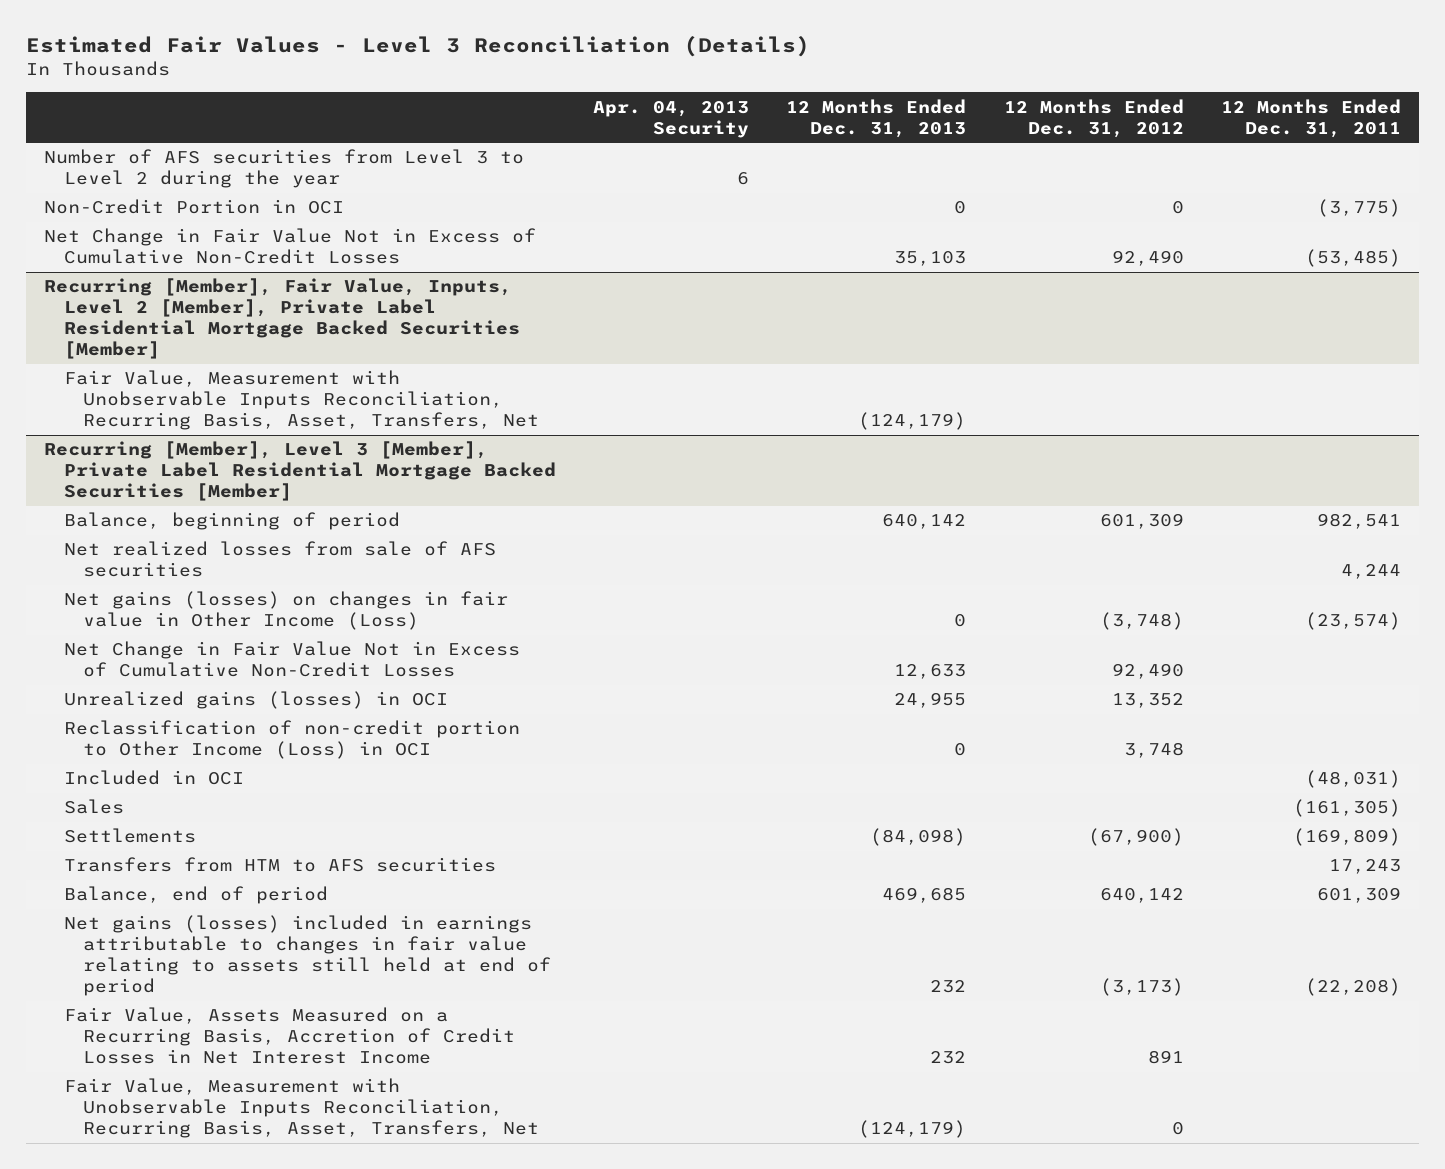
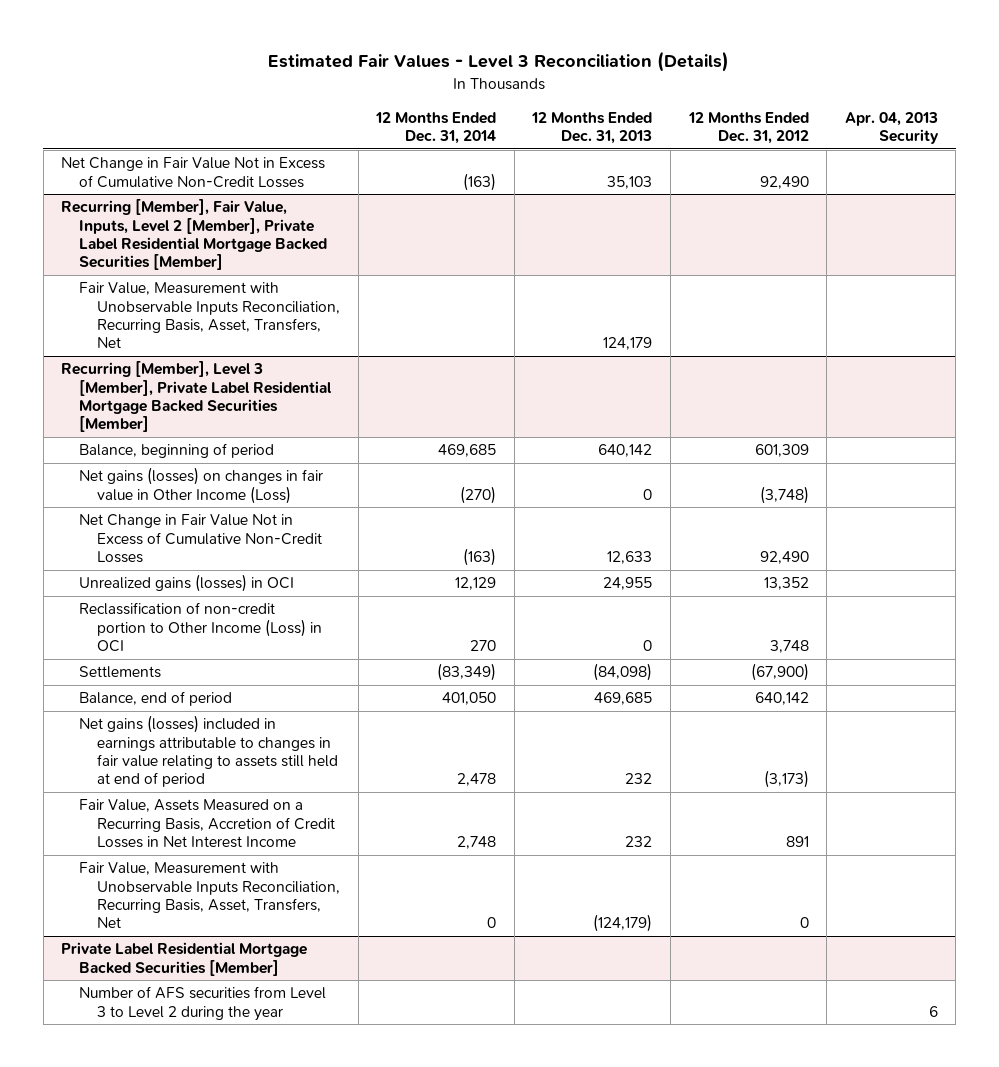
[1220,98,1401,138] 12 Months Ended Dec. 31, 2011 -> none
none -> [375,111,497,144] 12 Months Ended Dec. 31, 2014
[44,149,525,189] Number of AFS securities from Level 3 to Level 2 during the year -> none
[44,199,345,215] Non-Credit Portion in OCI -> none
[858,412,967,431] (124,179) -> [603,337,653,351] 124,179
[63,541,496,578] Net realized losses from sale of AFS securities -> none
[63,770,244,786] Included in OCI -> none
[63,799,124,815] Sales -> none
[63,857,496,873] Transfers from HTM to AFS securities -> none
none -> [61,942,308,976] Private Label Residential Mortgage Backed Securities [Member]
none -> [79,986,327,1021] Number of AFS securities from Level 3 to Level 2 during the year

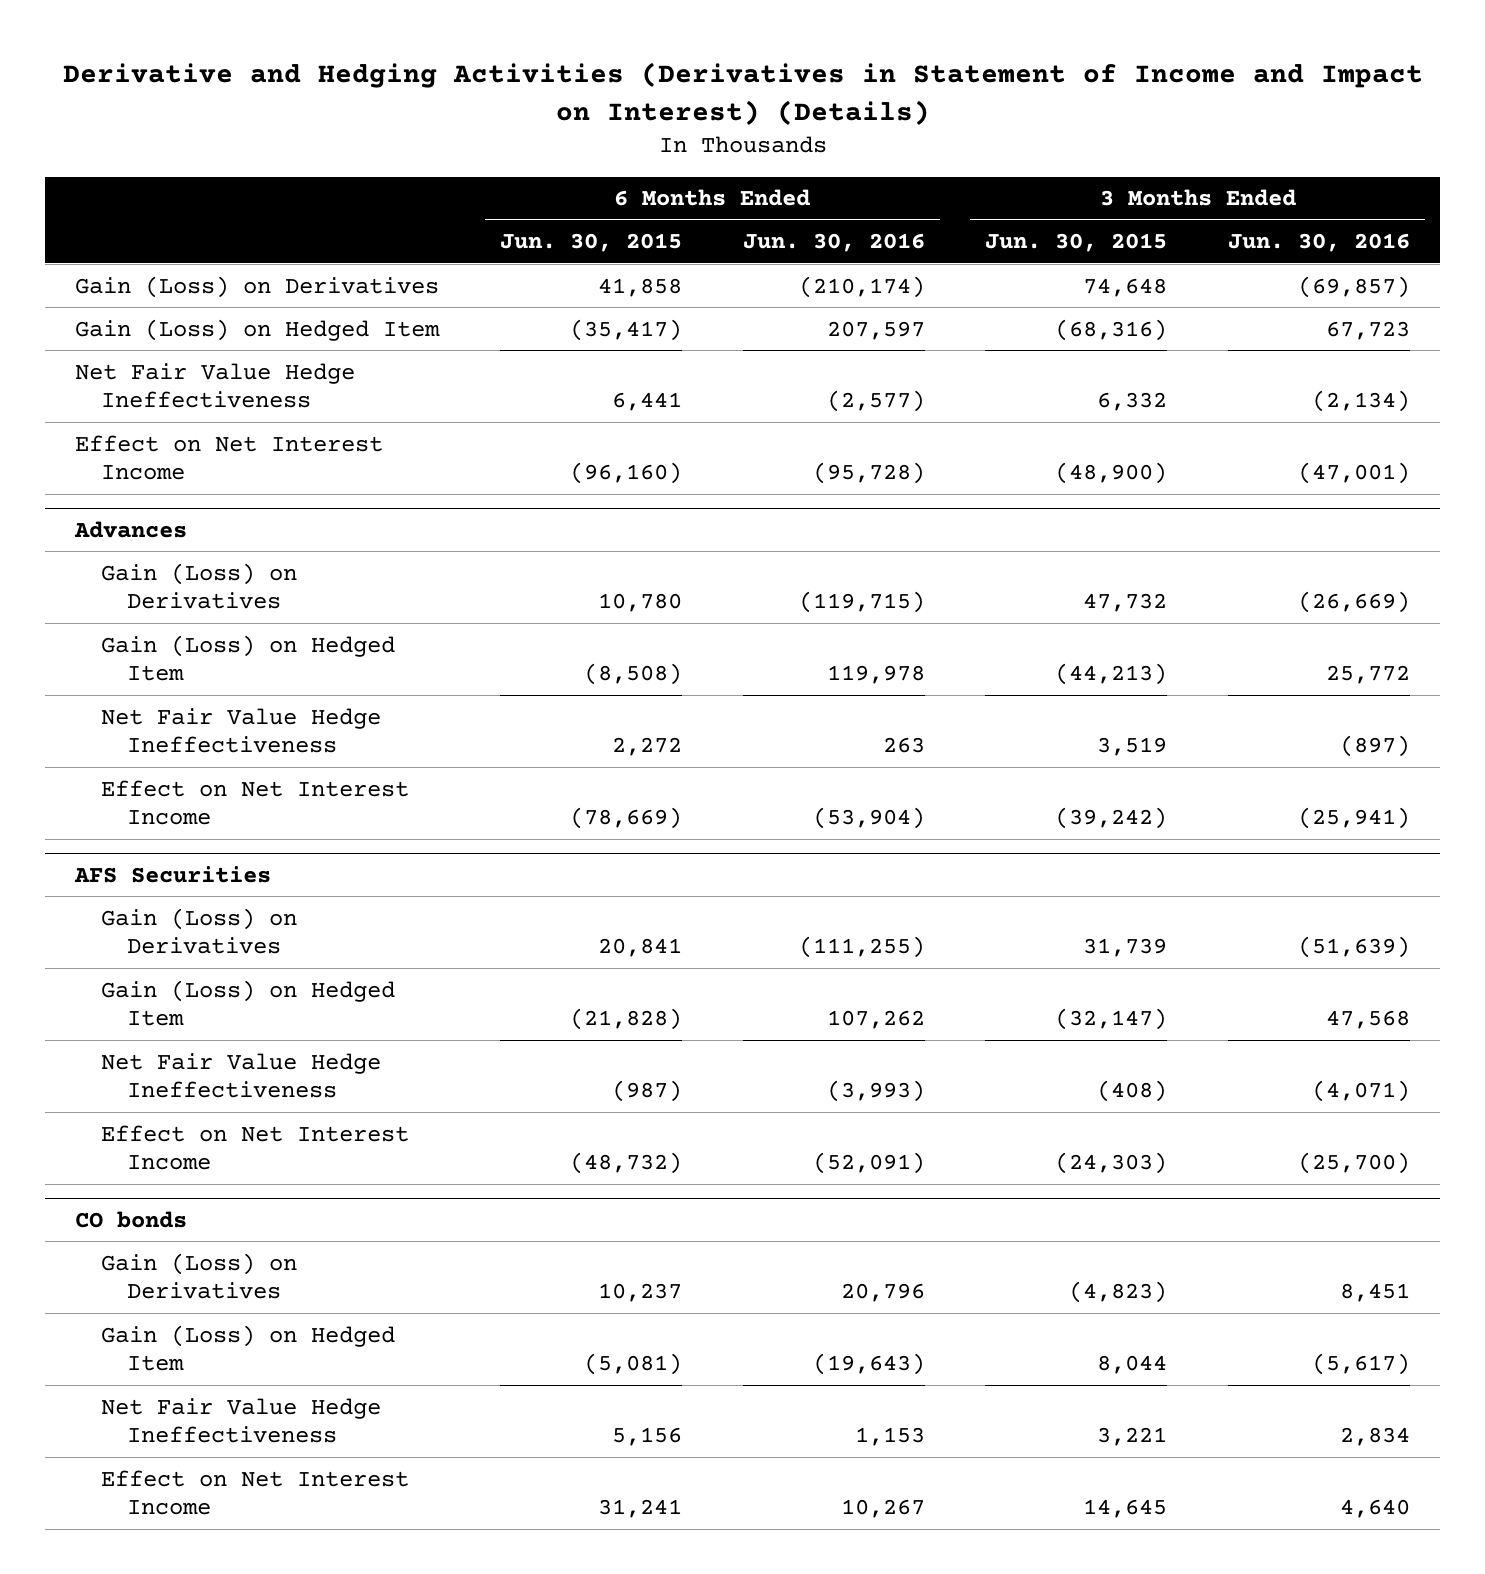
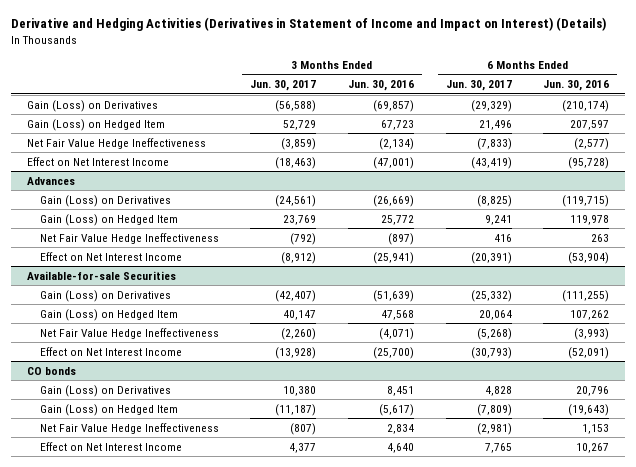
[499,233,682,253] Jun. 30, 2015 -> none
[985,233,1168,253] Jun. 30, 2015 -> none
none -> [250,79,317,91] Jun. 30, 2017
none -> [445,79,512,91] Jun. 30, 2017
[74,865,272,883] AFS Securities -> [26,270,176,280] Available-for-sale Securities

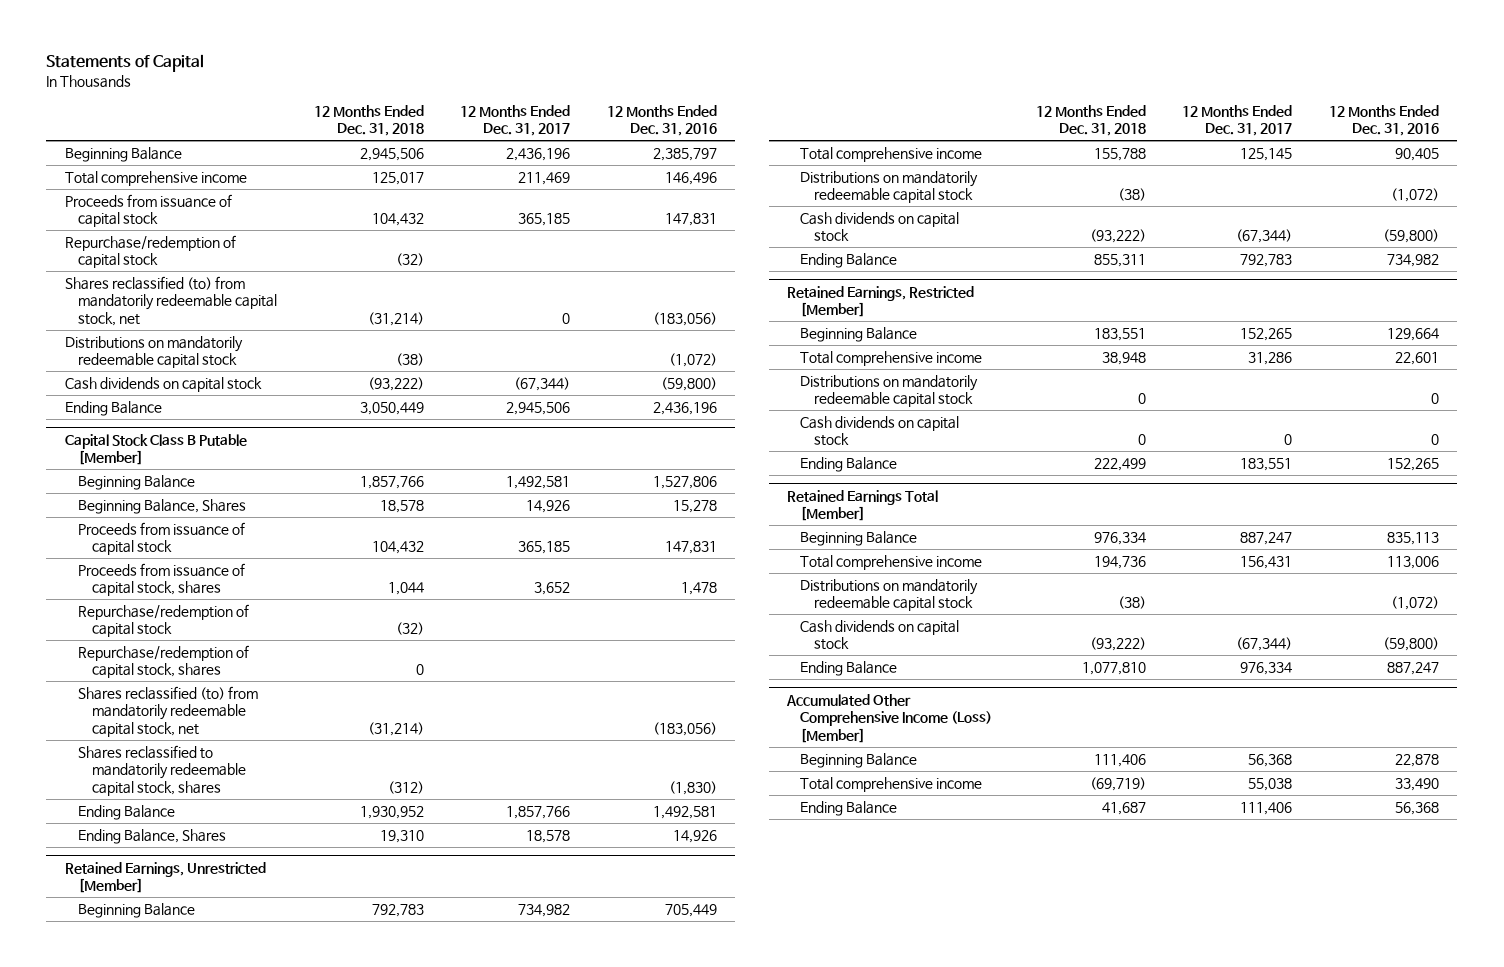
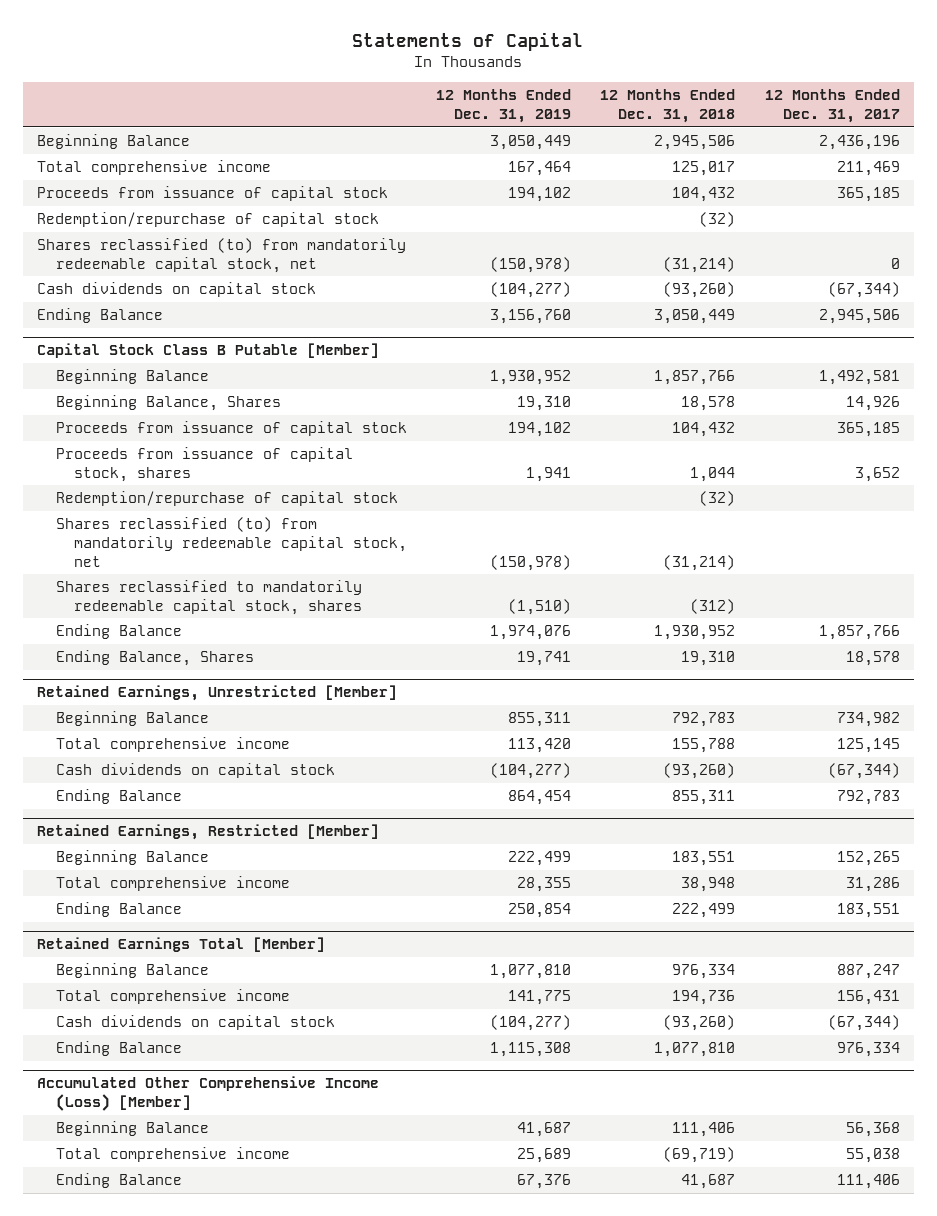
[606,104,717,137] 12 Months Ended Dec. 31, 2016 -> none
none -> [436,89,572,124] 12 Months Ended Dec. 31, 2019
[64,234,236,269] Repurchase/redemption of capital stock -> [37,212,380,228] Redemption/repurchase of capital stock
[64,335,243,369] Distributions on mandatorily redeemable capital stock -> none
[367,376,424,391] (93,222) -> [663,282,736,299] (93,260)
[78,644,250,679] Repurchase/redemption of capital stock, shares -> none
[78,603,250,638] Repurchase/redemption of capital stock -> [55,491,398,507] Redemption/repurchase of capital stock
[800,170,979,204] Distributions on mandatorily redeemable capital stock -> none
[1089,229,1146,244] (93,222) -> [663,763,736,780] (93,260)
[800,374,979,408] Distributions on mandatorily redeemable capital stock -> none
[800,415,960,447] Cash dividends on capital stock -> none
[800,578,979,612] Distributions on mandatorily redeemable capital stock -> none
[1089,637,1146,652] (93,222) -> [663,1015,736,1032] (93,260)

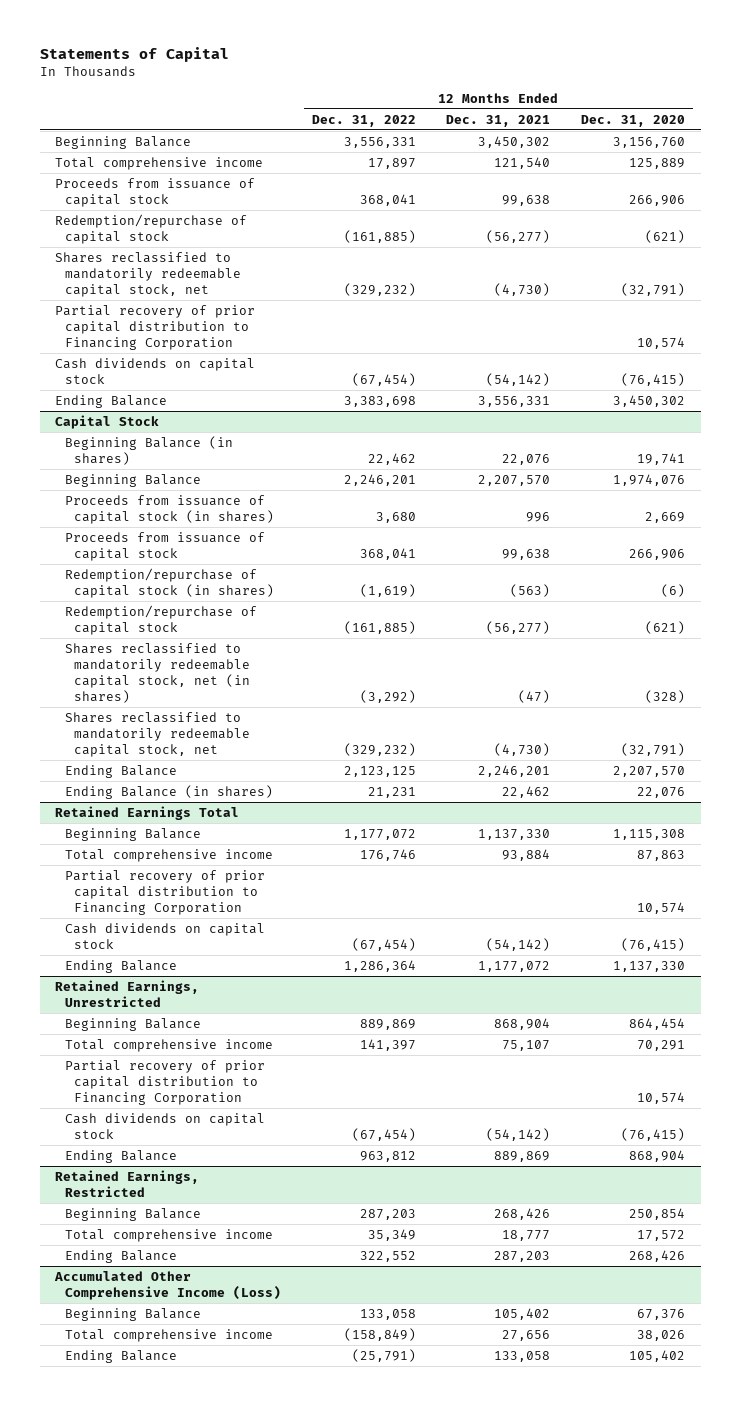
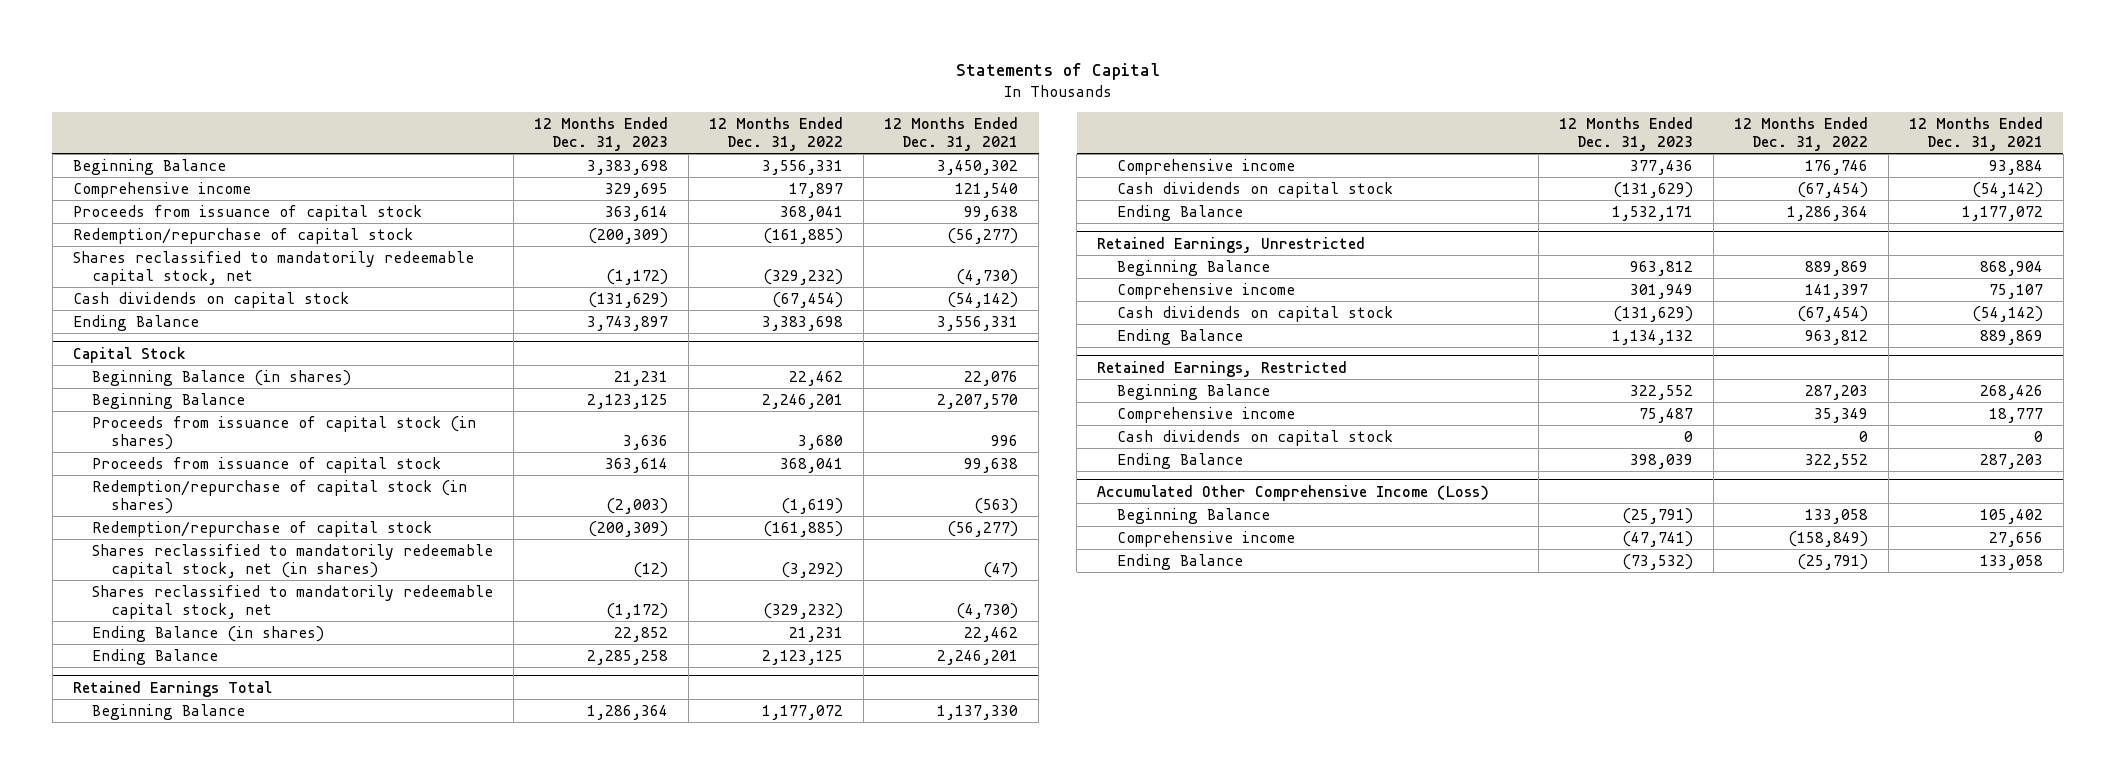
[581,114,686,127] Dec. 31, 2020 -> none
none -> [533,116,668,151] 12 Months Ended Dec. 31, 2023
[55,156,264,170] Total comprehensive income -> [72,181,251,198] Comprehensive income
[55,304,256,350] Partial recovery of prior capital distribution to Financing Corporation -> none
[64,764,177,778] Ending Balance -> [91,648,218,665] Ending Balance
[64,869,265,915] Partial recovery of prior capital distribution to Financing Corporation -> none
[64,848,273,862] Total comprehensive income -> [1116,158,1295,175] Comprehensive income
[64,1059,265,1105] Partial recovery of prior capital distribution to Financing Corporation -> none
[64,1038,273,1052] Total comprehensive income -> [1116,282,1295,299] Comprehensive income
[64,1228,273,1242] Total comprehensive income -> [1116,406,1295,423] Comprehensive income
none -> [1116,429,1393,446] Cash dividends on capital stock
[64,1328,273,1342] Total comprehensive income -> [1116,530,1295,547] Comprehensive income

